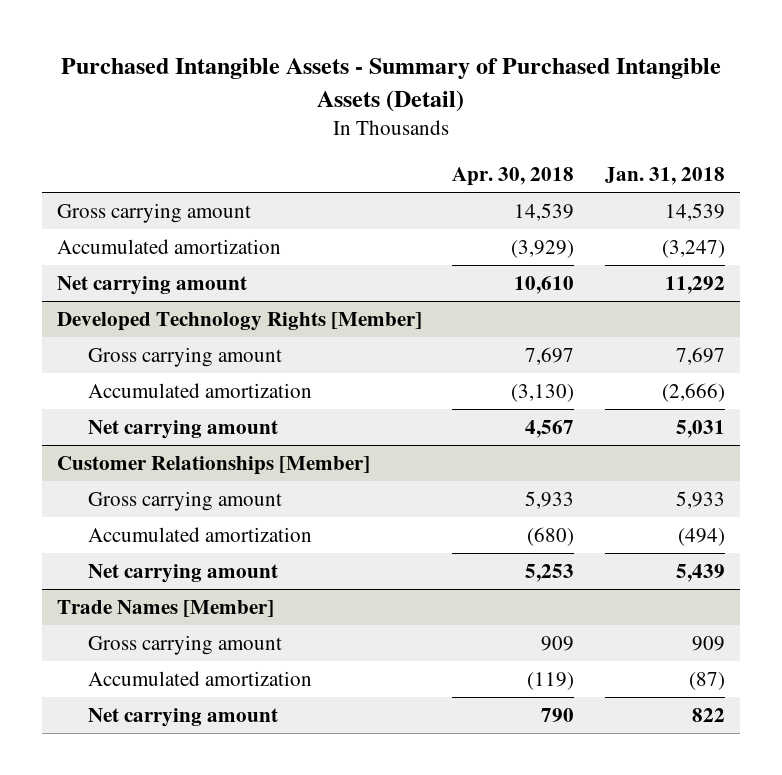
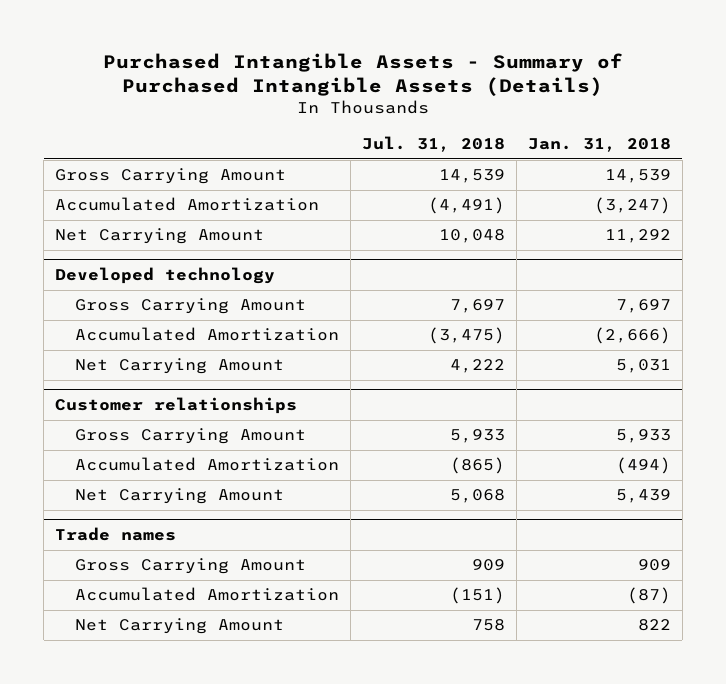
[60,58,721,112] Purchased Intangible Assets - Summary of Purchased Intangible Assets (Detail) -> [102,52,623,97] Purchased Intangible Assets - Summary of Purchased Intangible Assets (Details)
[452,167,575,187] Apr. 30, 2018 -> none
none -> [362,136,506,153] Jul. 31, 2018
[56,202,251,223] Gross carrying amount -> [54,168,286,185] Gross Carrying Amount
[56,238,281,254] Accumulated amortization -> [54,197,319,212] Accumulated Amortization
[56,275,247,295] Net carrying amount -> [54,228,264,245] Net Carrying Amount
[56,311,422,331] Developed Technology Rights [Member] -> [54,267,275,285] Developed technology
[87,346,282,367] Gross carrying amount -> [75,298,307,315] Gross Carrying Amount
[87,382,312,398] Accumulated amortization -> [75,327,340,342] Accumulated Amortization
[87,419,278,439] Net carrying amount -> [75,358,285,375] Net Carrying Amount
[56,455,370,475] Customer Relationships [Member] -> [54,397,297,415] Customer relationships
[87,490,282,511] Gross carrying amount -> [75,428,307,445] Gross Carrying Amount
[87,526,312,542] Accumulated amortization -> [75,457,340,472] Accumulated Amortization
[87,563,278,583] Net carrying amount -> [75,488,285,505] Net Carrying Amount
[56,599,274,617] Trade Names [Member] -> [54,527,176,542] Trade names
[87,634,282,655] Gross carrying amount -> [75,558,307,575] Gross Carrying Amount
[87,670,312,686] Accumulated amortization -> [75,587,340,602] Accumulated Amortization
[87,707,278,727] Net carrying amount -> [75,618,285,635] Net Carrying Amount

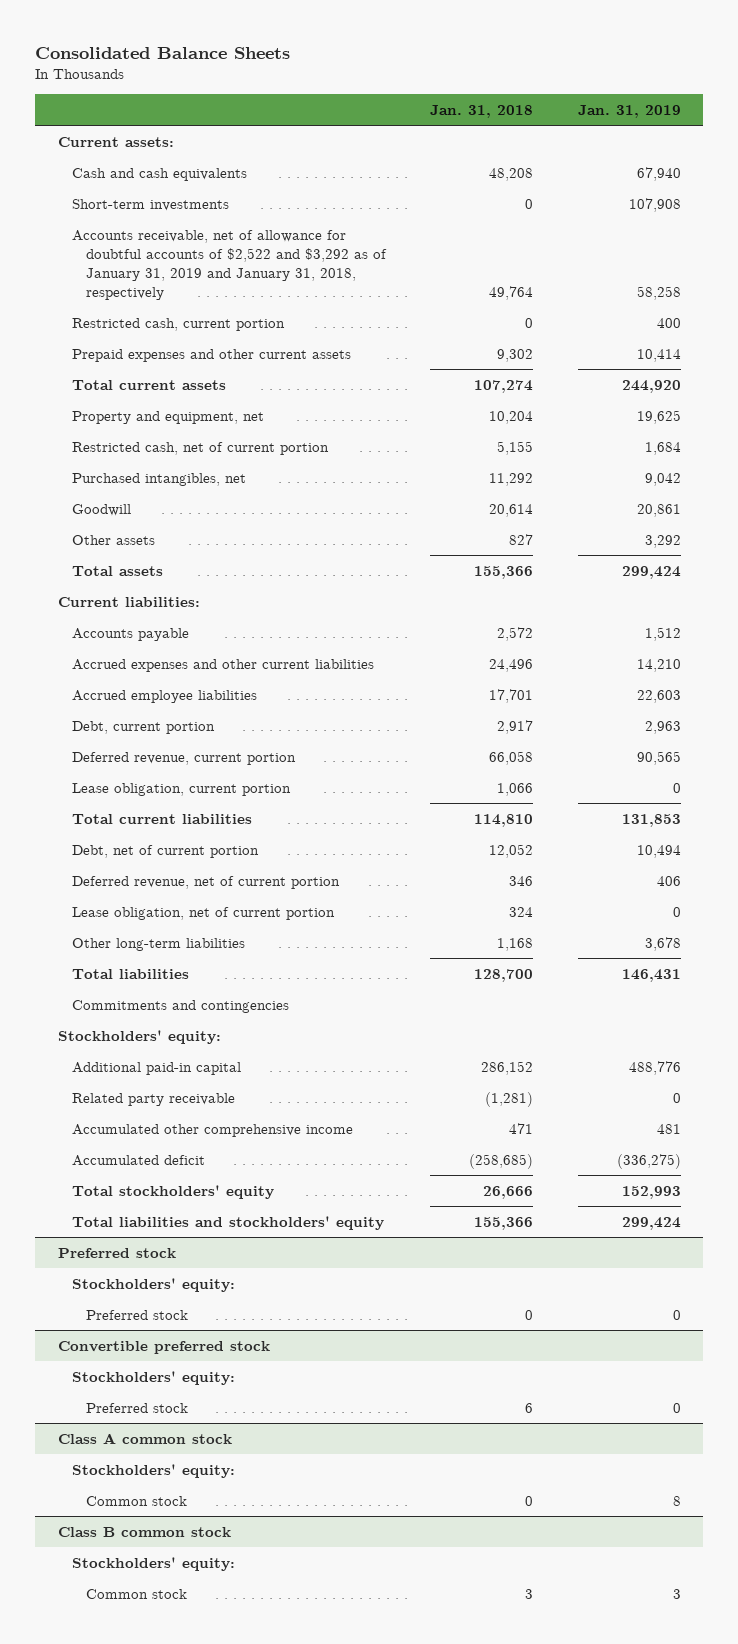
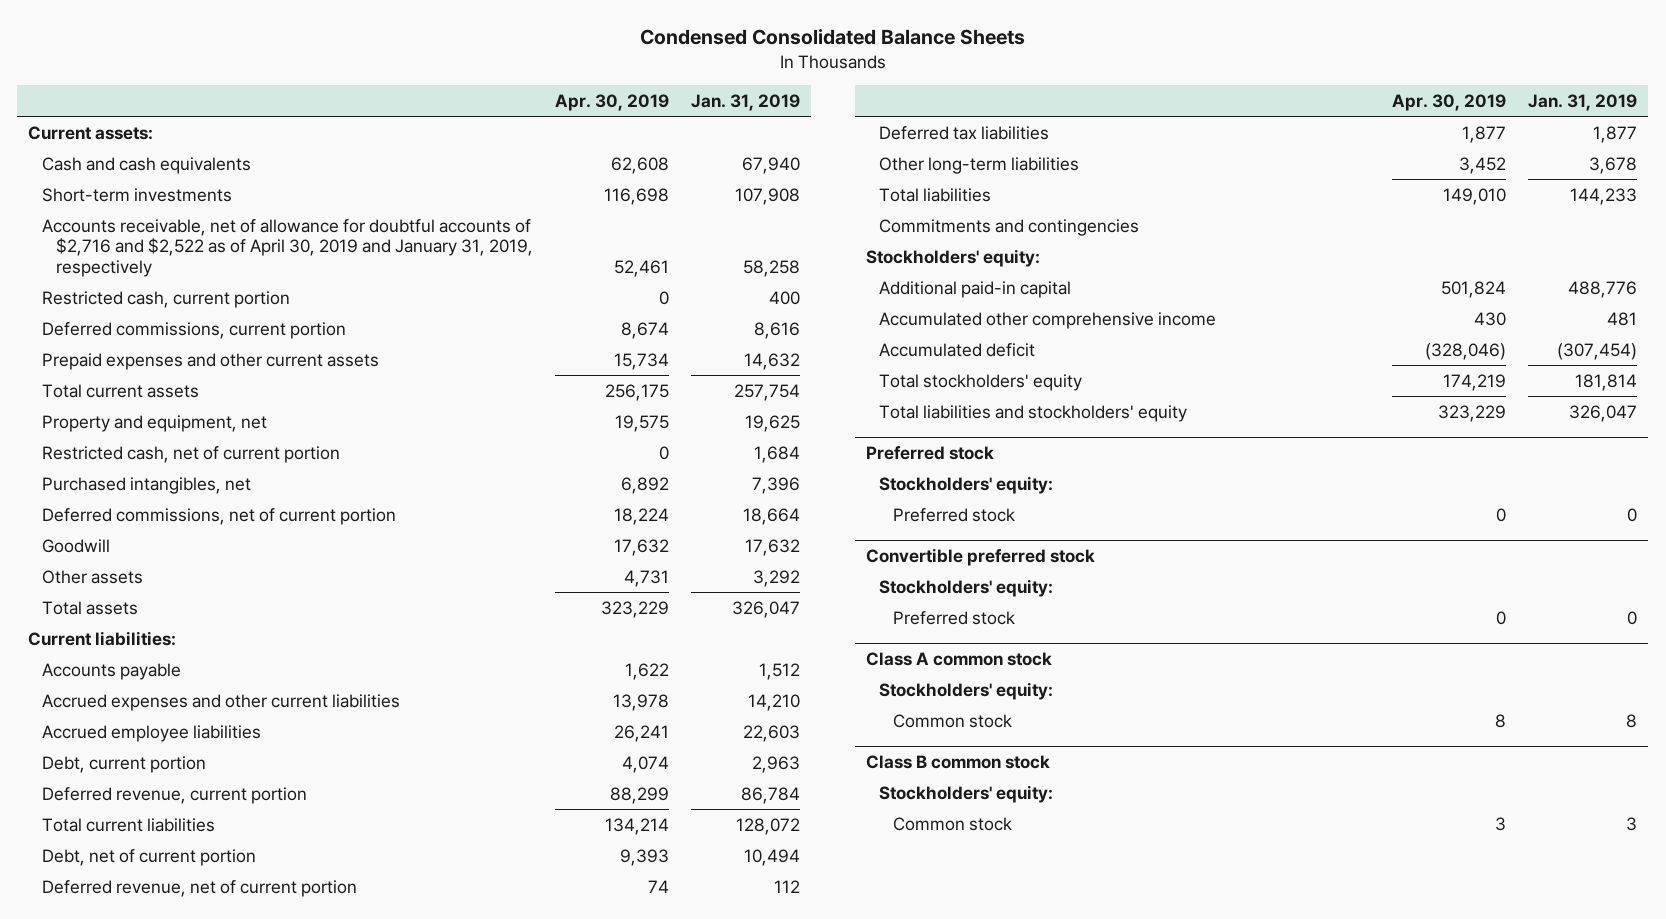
[35,46,291,59] Consolidated Balance Sheets -> [639,29,1025,46] Condensed Consolidated Balance Sheets
[430,104,534,118] Jan. 31, 2018 -> none
none -> [554,94,669,112] Apr. 30, 2019
[71,229,388,300] Accounts receivable, net of allowance for doubtful accounts of $2,522 and $3,292 as of January 31, 2019 and January 31, 2018, respectively -> [42,218,533,277] Accounts receivable, net of allowance for doubtful accounts of $2,716 and $2,522 as of April 30, 2019 and January 31, 2019, respectively
none -> [42,321,347,339] Deferred commissions, current portion
[636,348,681,362] 10,414 -> [744,352,801,370] 14,632
[621,379,681,393] 244,920 -> [734,383,801,401] 257,754
[644,472,681,486] 9,042 -> [752,476,801,494] 7,396
none -> [42,507,397,525] Deferred commissions, net of current portion
[636,503,681,517] 20,861 -> [745,538,801,556] 17,632
[621,565,681,579] 299,424 -> [732,600,801,618] 326,047
[71,782,291,796] Lease obligation, current portion -> none
[636,750,681,765] 90,565 -> [741,786,801,804] 86,784
[621,813,681,827] 131,853 -> [736,817,801,835] 128,072
[71,906,335,920] Lease obligation, net of current portion -> none
[656,875,681,886] 406 -> [774,879,801,893] 112
none -> [879,125,1050,140] Deferred tax liabilities
[621,968,681,982] 146,431 -> [1570,187,1638,205] 144,233
[71,1092,235,1106] Related party receivable -> none
[616,1153,681,1169] (336,275) -> [1557,342,1638,360] (307,454)
[621,1185,681,1199] 152,993 -> [1575,373,1638,391] 181,814
[621,1216,681,1230] 299,424 -> [1569,404,1638,422] 326,047

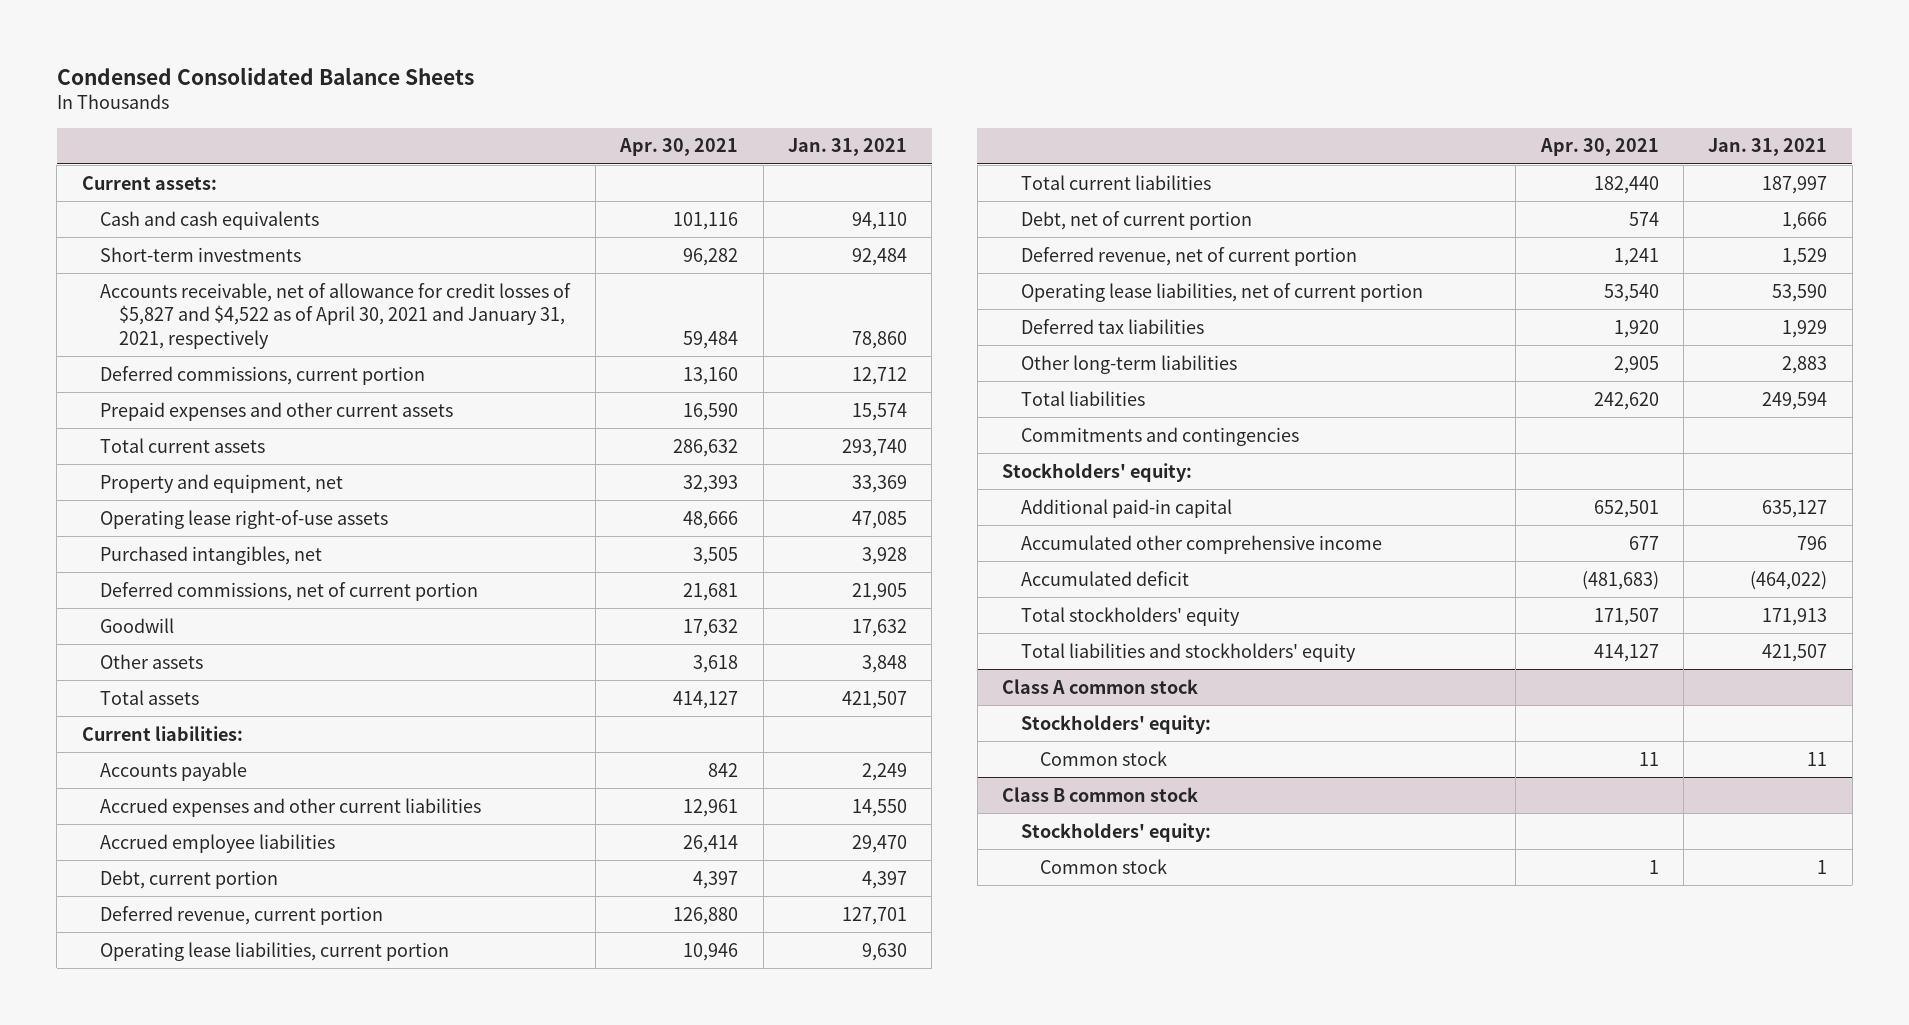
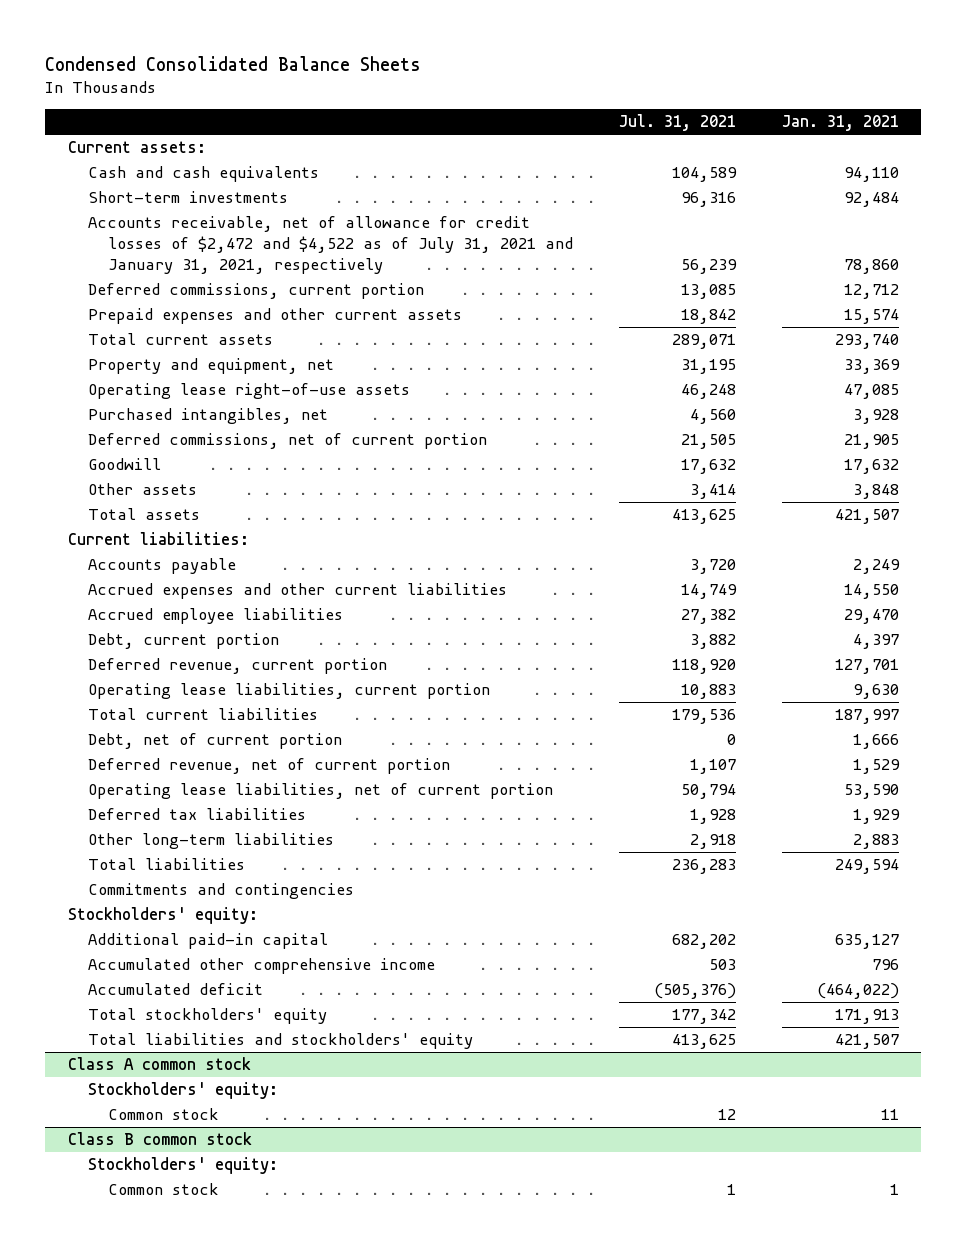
[619,138,739,157] Apr. 30, 2021 -> none
none -> [618,114,736,132] Jul. 31, 2021
[100,282,572,349] Accounts receivable, net of allowance for credit losses of $5,827 and $4,522 as of April 30, 2021 and January 31, 2021, respectively -> [88,216,573,274] Accounts receivable, net of allowance for credit losses of $2,472 and $4,522 as of July 31, 2021 and January 31, 2021, respectively

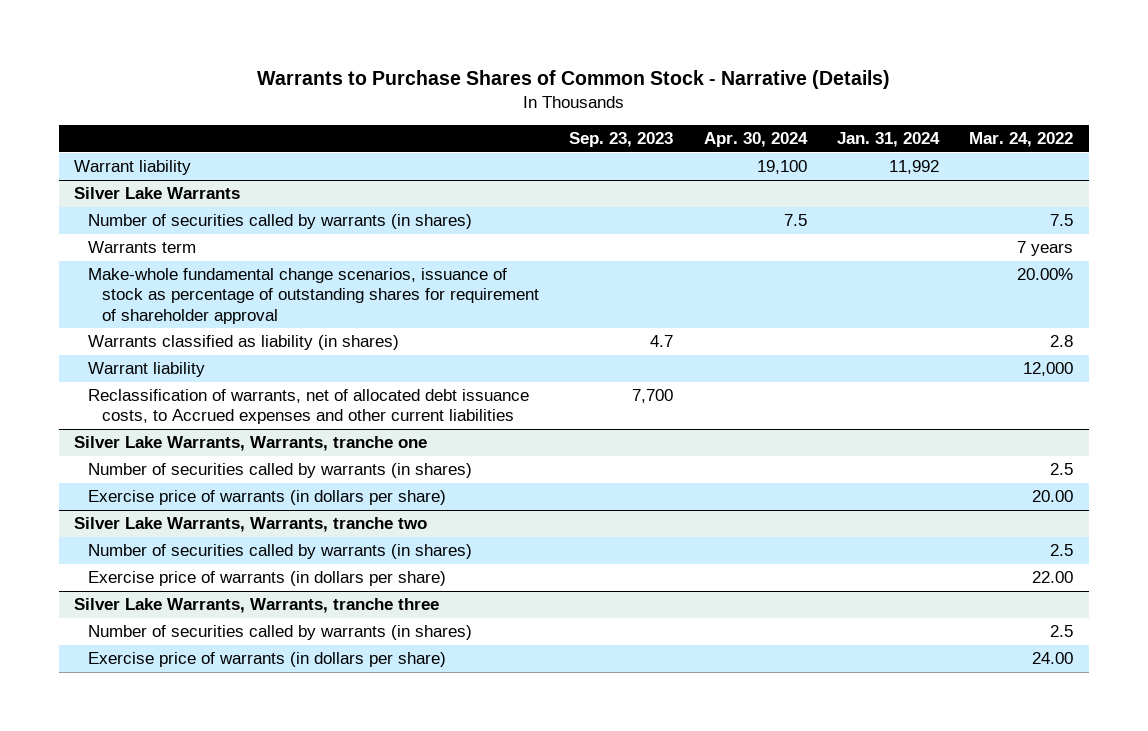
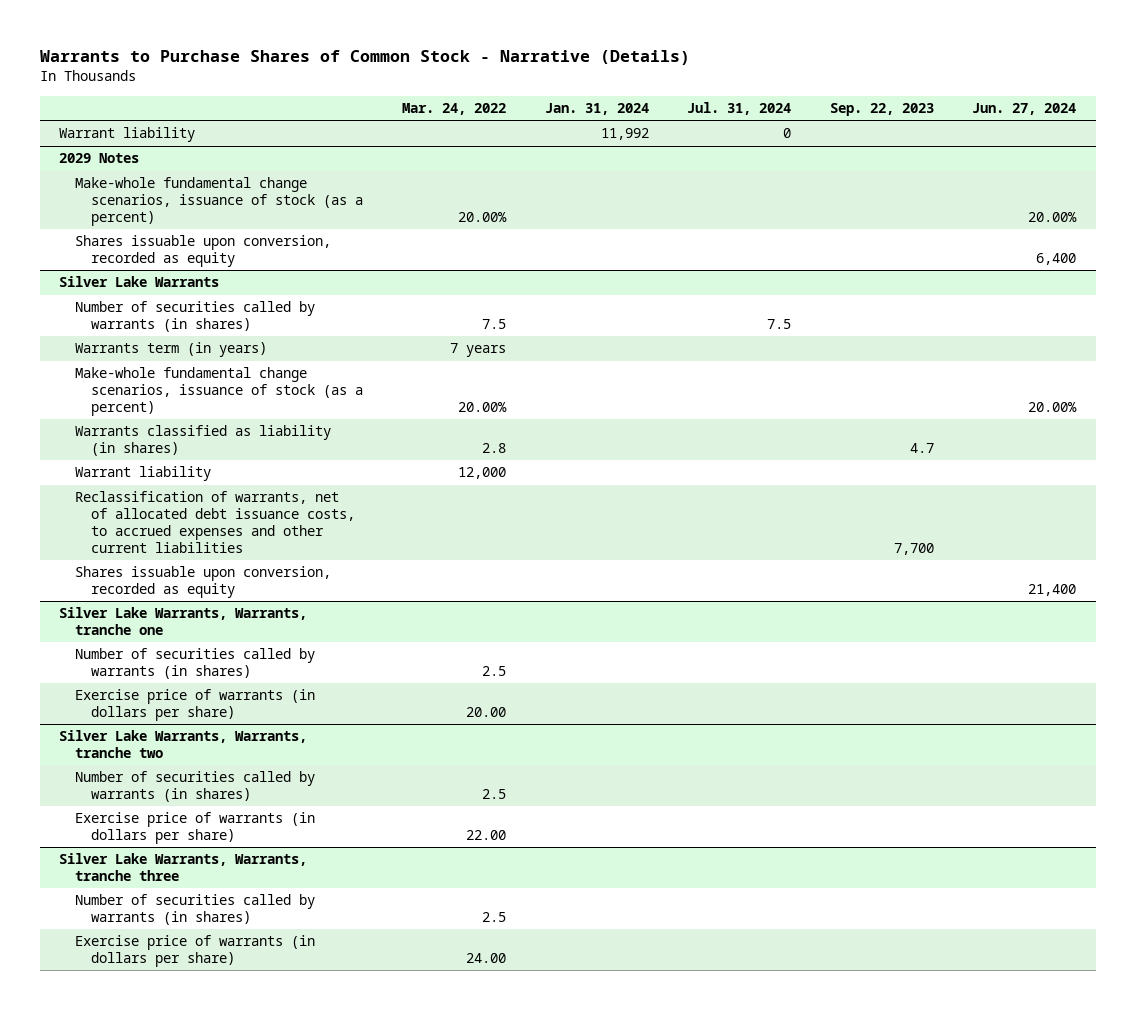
[569,132,674,148] Sep. 23, 2023 -> none
[703,132,808,148] Apr. 30, 2024 -> none
none -> [687,102,792,116] Jul. 31, 2024
none -> [829,103,934,117] Sep. 22, 2023
none -> [972,103,1077,116] Jun. 27, 2024
none -> [59,153,140,164] 2029 Notes
none -> [75,177,364,226] Make-whole fundamental change scenarios, issuance of stock (as a percent)
none -> [75,235,332,268] Shares issuable upon conversion, recorded as equity
[88,241,197,254] Warrants term -> [75,342,268,358] Warrants term (in years)
[88,268,539,324] Make-whole fundamental change scenarios, issuance of stock as percentage of outstanding shares for requirement of shareholder approval -> [75,367,364,416] Make-whole fundamental change scenarios, issuance of stock (as a percent)
[88,389,530,425] Reclassification of warrants, net of allocated debt issuance costs, to Accrued expenses and other current liabilities -> [75,491,356,553] Reclassification of warrants, net of allocated debt issuance costs, to accrued expenses and other current liabilities
none -> [75,566,332,599] Shares issuable upon conversion, recorded as equity

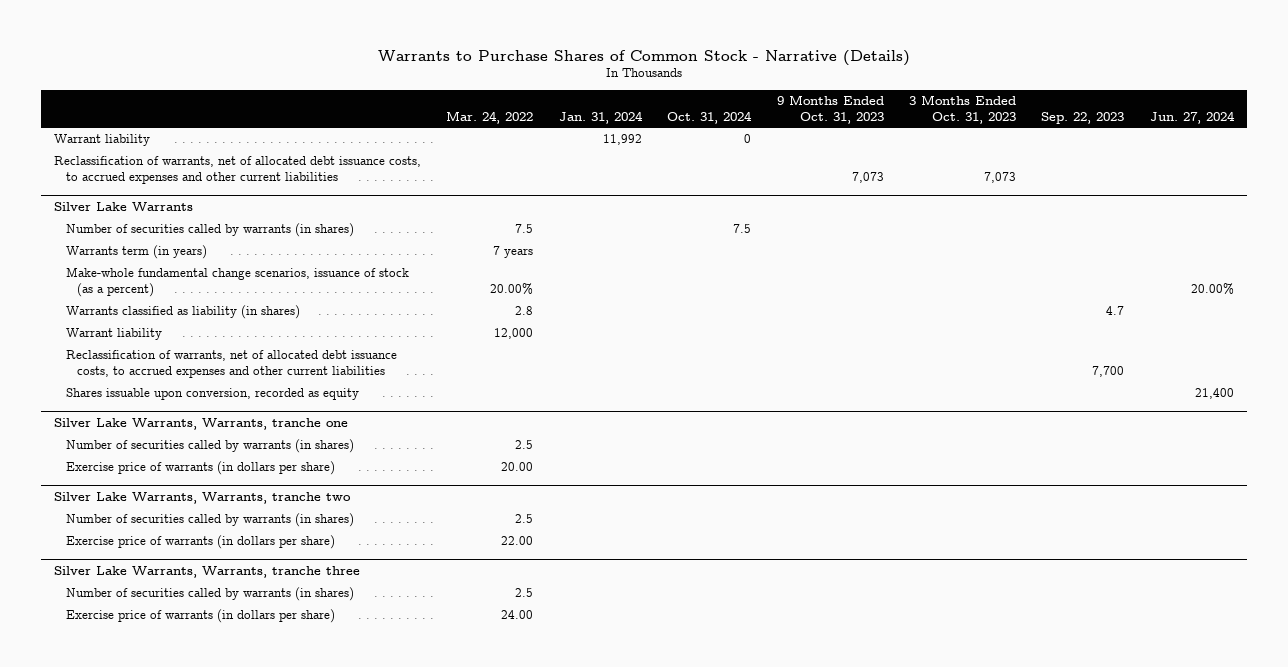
[687,102,792,116] Jul. 31, 2024 -> none
none -> [667,110,753,124] Oct. 31, 2024
none -> [776,95,884,124] 9 Months Ended Oct. 31, 2023
none -> [909,95,1017,124] 3 Months Ended Oct. 31, 2023
[59,153,140,164] 2029 Notes -> none
[75,177,364,226] Make-whole fundamental change scenarios, issuance of stock (as a percent) -> none
[75,235,332,268] Shares issuable upon conversion, recorded as equity -> none
none -> [53,156,421,184] Reclassification of warrants, net of allocated debt issuance costs, to accrued expenses and other current liabilities

